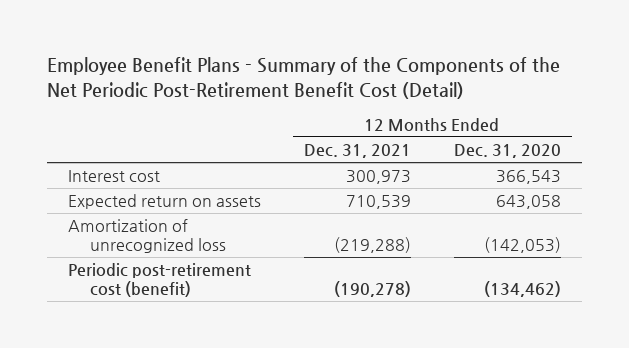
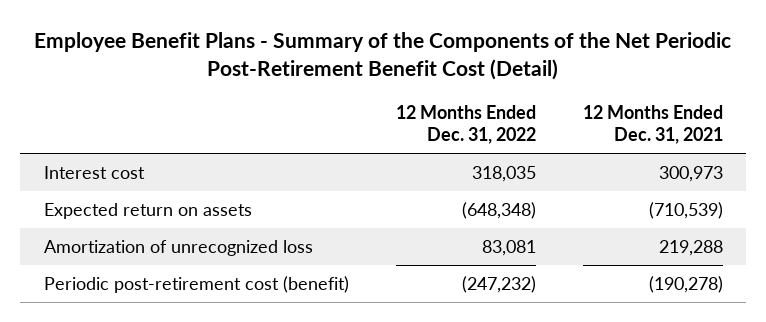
[453,144,561,159] Dec. 31, 2020 -> none
none -> [395,104,536,145] 12 Months Ended Dec. 31, 2022
[346,195,412,210] 710,539 -> [648,201,723,219] (710,539)
[334,237,412,254] (219,288) -> [658,239,723,256] 219,288

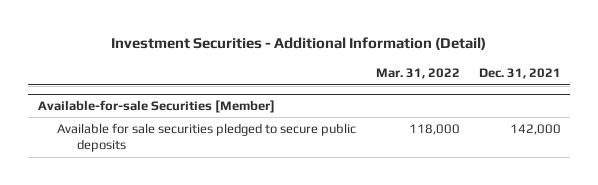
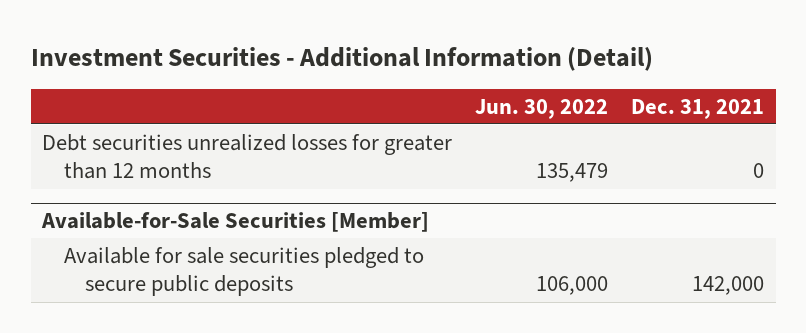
[375,68,460,80] Mar. 31, 2022 -> none
none -> [475,98,609,119] Jun. 30, 2022
none -> [42,134,453,180] Debt securities unrealized losses for greater than 12 months
[37,100,275,114] Available-for-sale Securities [Member] -> [41,212,430,233] Available-for-Sale Securities [Member]

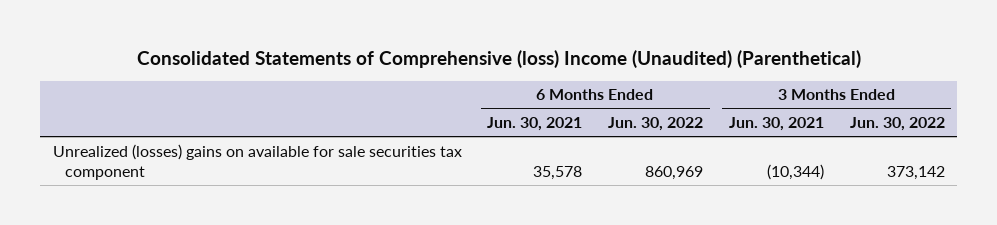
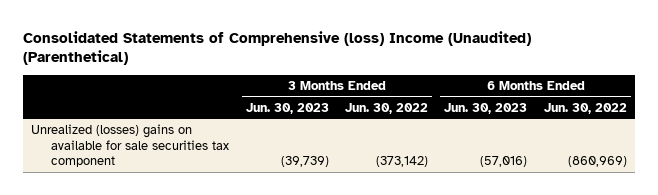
[487,116,583,131] Jun. 30, 2021 -> none
[728,116,824,131] Jun. 30, 2021 -> none
none -> [245,102,329,114] Jun. 30, 2023
none -> [444,102,528,114] Jun. 30, 2023
[645,165,704,180] 860,969 -> [567,156,627,168] (860,969)
[886,165,945,180] 373,142 -> [376,156,429,168] (373,142)

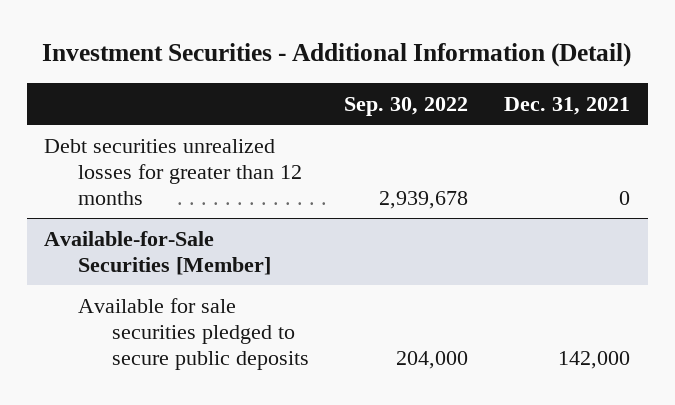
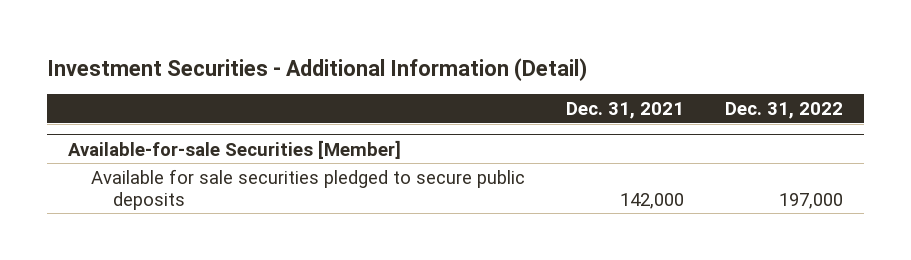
[344,97,469,117] Sep. 30, 2022 -> none
none -> [725,102,844,120] Dec. 31, 2022
[44,138,303,205] Debt securities unrealized losses for greater than 12 months -> none
[44,230,272,275] Available-for-Sale Securities [Member] -> [67,139,401,159] Available-for-sale Securities [Member]

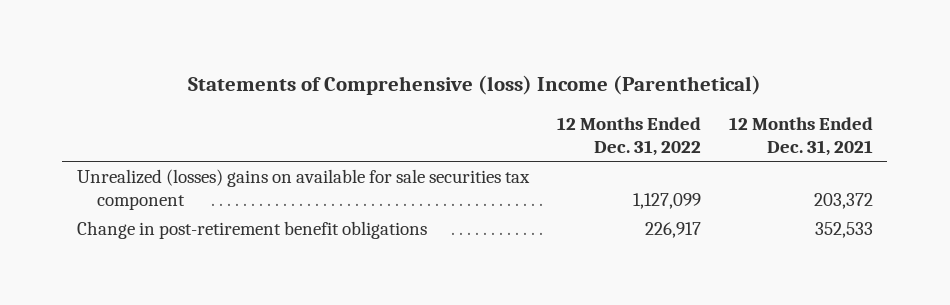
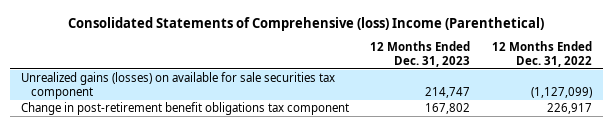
[187,74,761,95] Statements of Comprehensive (loss) Income (Parenthetical) -> [68,16,545,31] Consolidated Statements of Comprehensive (loss) Income (Parenthetical)
[729,116,874,156] 12 Months Ended Dec. 31, 2021 -> none
none -> [370,41,471,67] 12 Months Ended Dec. 31, 2023
[76,168,530,210] Unrealized (losses) gains on available for sale securities tax component -> [20,72,335,99] Unrealized gains (losses) on available for sale securities tax component
[632,192,701,209] 1,127,099 -> [530,86,592,98] (1,127,099)
[76,220,427,239] Change in post-retirement benefit obligations -> [20,102,349,116] Change in post-retirement benefit obligations tax component

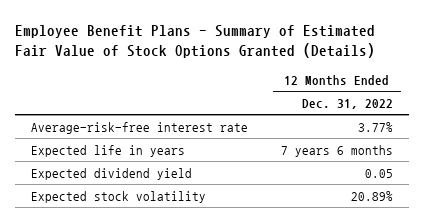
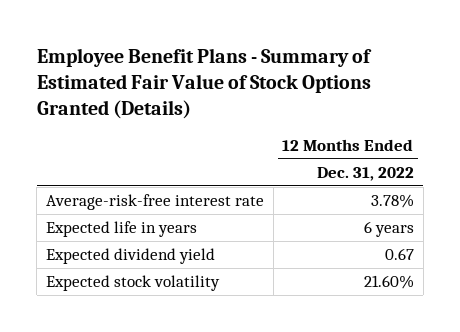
[357,121,393,132] 3.77% -> [370,194,414,209] 3.78%
[280,144,393,157] 7 years 6 months -> [363,221,414,238] 6 years
[364,168,393,178] 0.05 -> [384,248,414,261] 0.67
[350,190,393,201] 20.89% -> [363,275,414,290] 21.60%

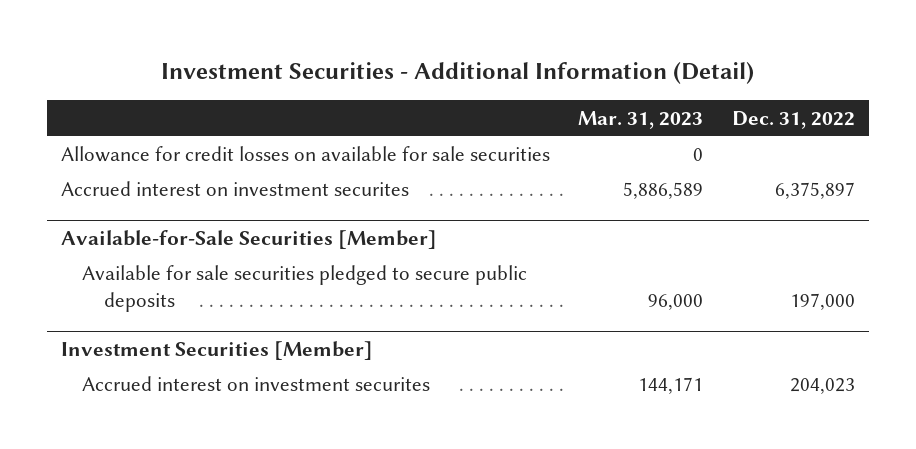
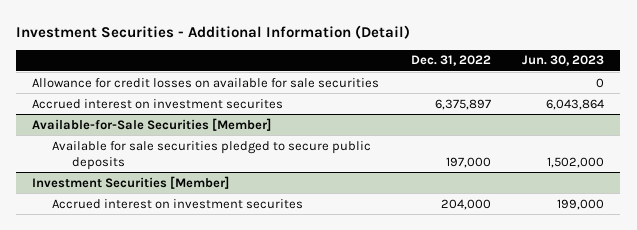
[578,110,704,129] Mar. 31, 2023 -> none
none -> [522,55,605,67] Jun. 30, 2023
[789,378,855,395] 204,023 -> [440,198,491,210] 204,000

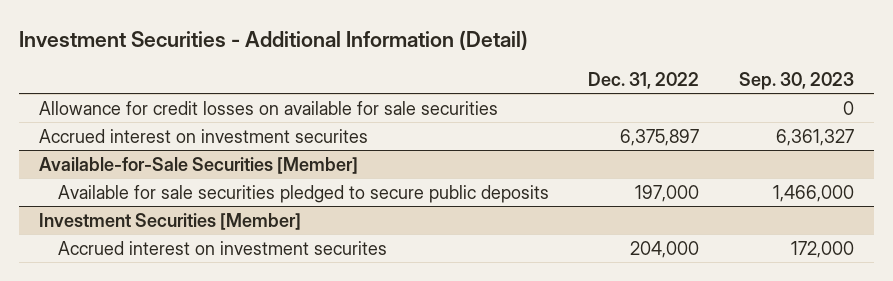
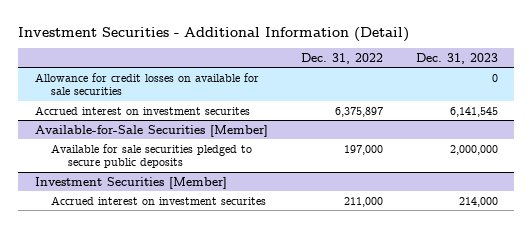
[738,72,854,91] Sep. 30, 2023 -> none
none -> [415,52,498,64] Dec. 31, 2023
[630,240,700,258] 204,000 -> [343,196,383,207] 211,000

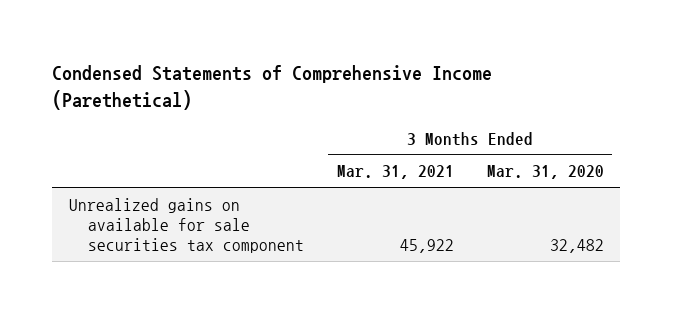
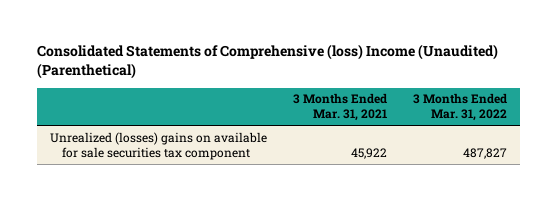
[52,65,493,110] Condensed Statements of Comprehensive Income (Parethetical) -> [37,44,499,80] Consolidated Statements of Comprehensive (loss) Income (Unaudited) (Parenthetical)
[486,165,604,180] Mar. 31, 2020 -> none
none -> [412,93,507,122] 3 Months Ended Mar. 31, 2022
[69,197,304,253] Unrealized gains on available for sale securities tax component -> [50,131,268,160] Unrealized (losses) gains on available for sale securities tax component

